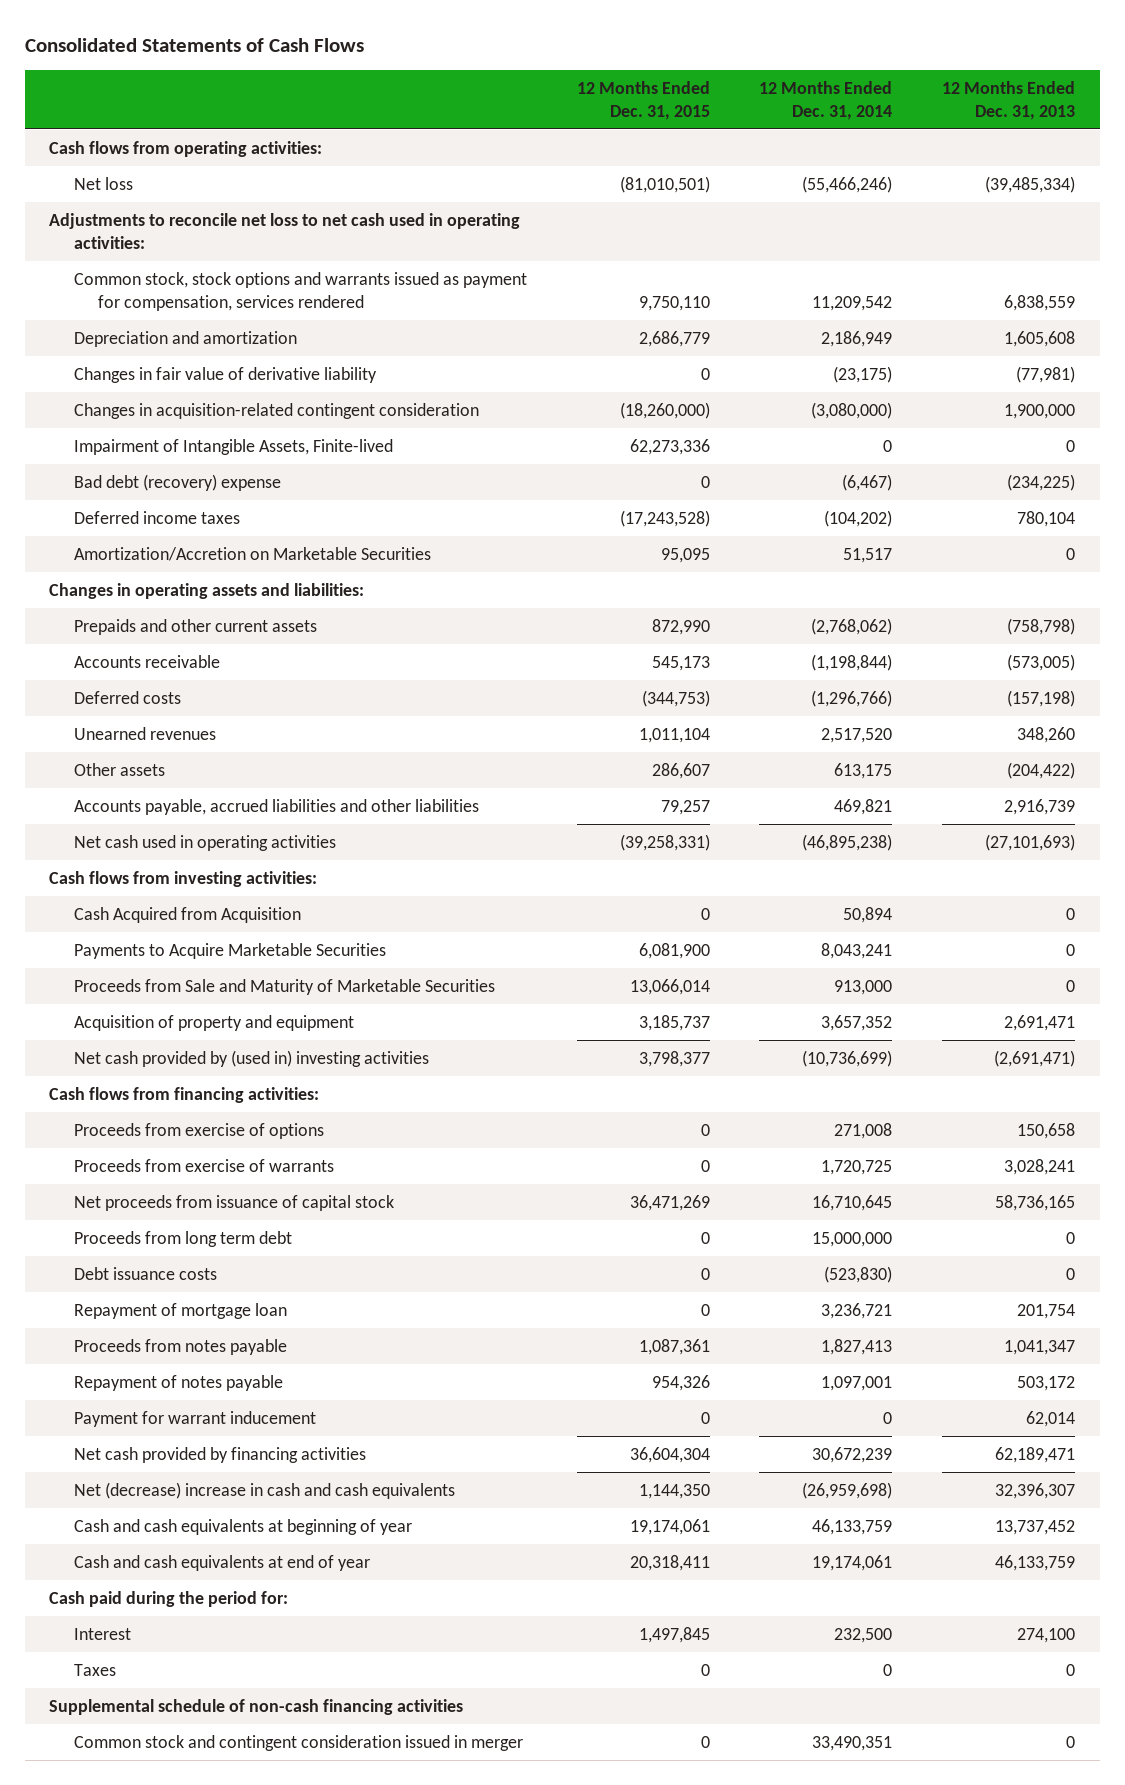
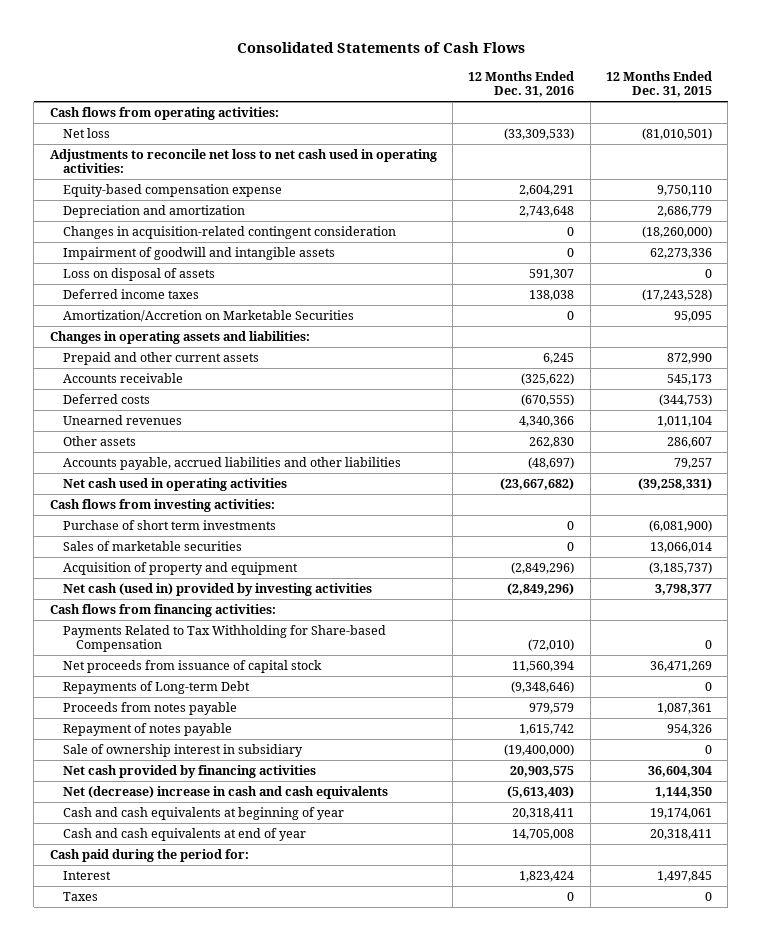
[759,80,893,120] 12 Months Ended Dec. 31, 2014 -> none
[942,80,1076,120] 12 Months Ended Dec. 31, 2013 -> none
none -> [468,70,575,98] 12 Months Ended Dec. 31, 2016
[73,271,527,311] Common stock, stock options and warrants issued as payment for compensation, services rendered -> [62,183,282,197] Equity-based compensation expense
[73,366,377,383] Changes in fair value of derivative liability -> none
[73,473,281,491] Bad debt (recovery) expense -> none
[73,438,393,455] Impairment of Intangible Assets, Finite-lived -> [62,246,335,260] Impairment of goodwill and intangible assets
none -> [62,267,215,281] Loss on disposal of assets
[73,618,317,635] Prepaids and other current assets -> [62,351,259,365] Prepaid and other current assets
[73,906,301,923] Cash Acquired from Acquisition -> none
[73,942,386,959] Payments to Acquire Marketable Securities -> none
none -> [62,519,276,530] Purchase of short term investments
[73,978,495,995] Proceeds from Sale and Maturity of Marketable Securities -> [62,540,242,551] Sales of marketable securities
[638,1014,710,1031] 3,185,737 -> [648,561,712,574] (3,185,737)
[73,1049,429,1067] Net cash provided by (used in) investing activities -> [62,582,372,596] Net cash (used in) provided by investing activities
[73,1122,324,1139] Proceeds from exercise of options -> none
[73,1158,334,1172] Proceeds from exercise of warrants -> none
none -> [62,624,386,653] Payments Related to Tax Withholding for Share-based Compensation
[73,1230,292,1247] Proceeds from long term debt -> none
[73,1266,217,1280] Debt issuance costs -> none
[73,1302,287,1319] Repayment of mortgage loan -> none
none -> [62,680,250,694] Repayments of Long-term Debt
[73,1410,316,1427] Payment for warrant inducement -> [62,743,303,757] Sale of ownership interest in subsidiary
[49,1698,464,1715] Supplemental schedule of non-cash financing activities -> none
[73,1734,523,1751] Common stock and contingent consideration issued in merger -> none

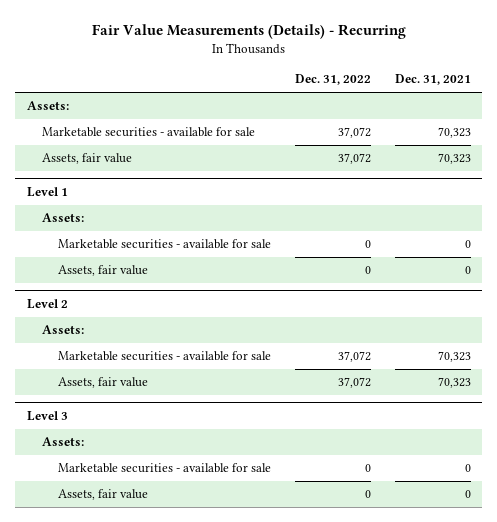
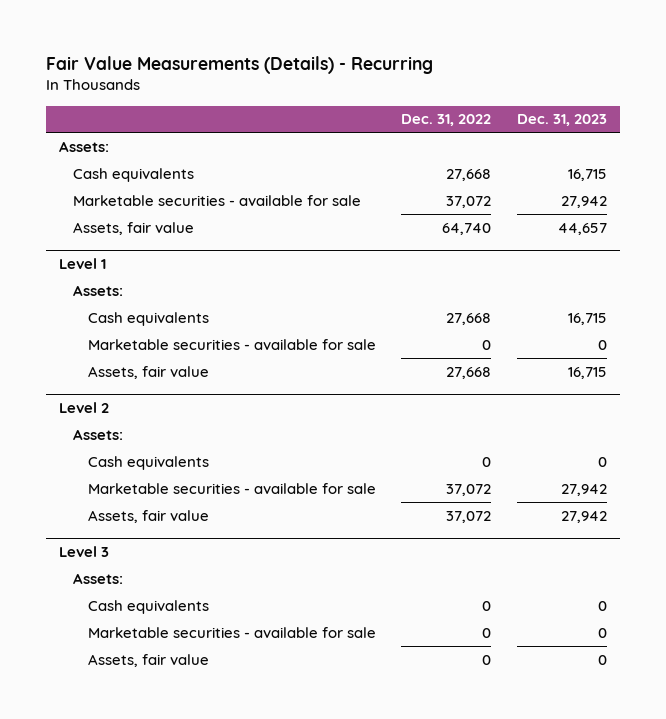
[394,74,471,86] Dec. 31, 2021 -> none
none -> [516,114,607,127] Dec. 31, 2023
none -> [73,167,195,182] Cash equivalents
[337,153,371,165] 37,072 -> [442,222,492,235] 64,740
none -> [87,311,209,326] Cash equivalents
[364,266,371,275] 0 -> [446,366,492,379] 27,668
none -> [87,455,209,470] Cash equivalents
none -> [87,599,209,614] Cash equivalents

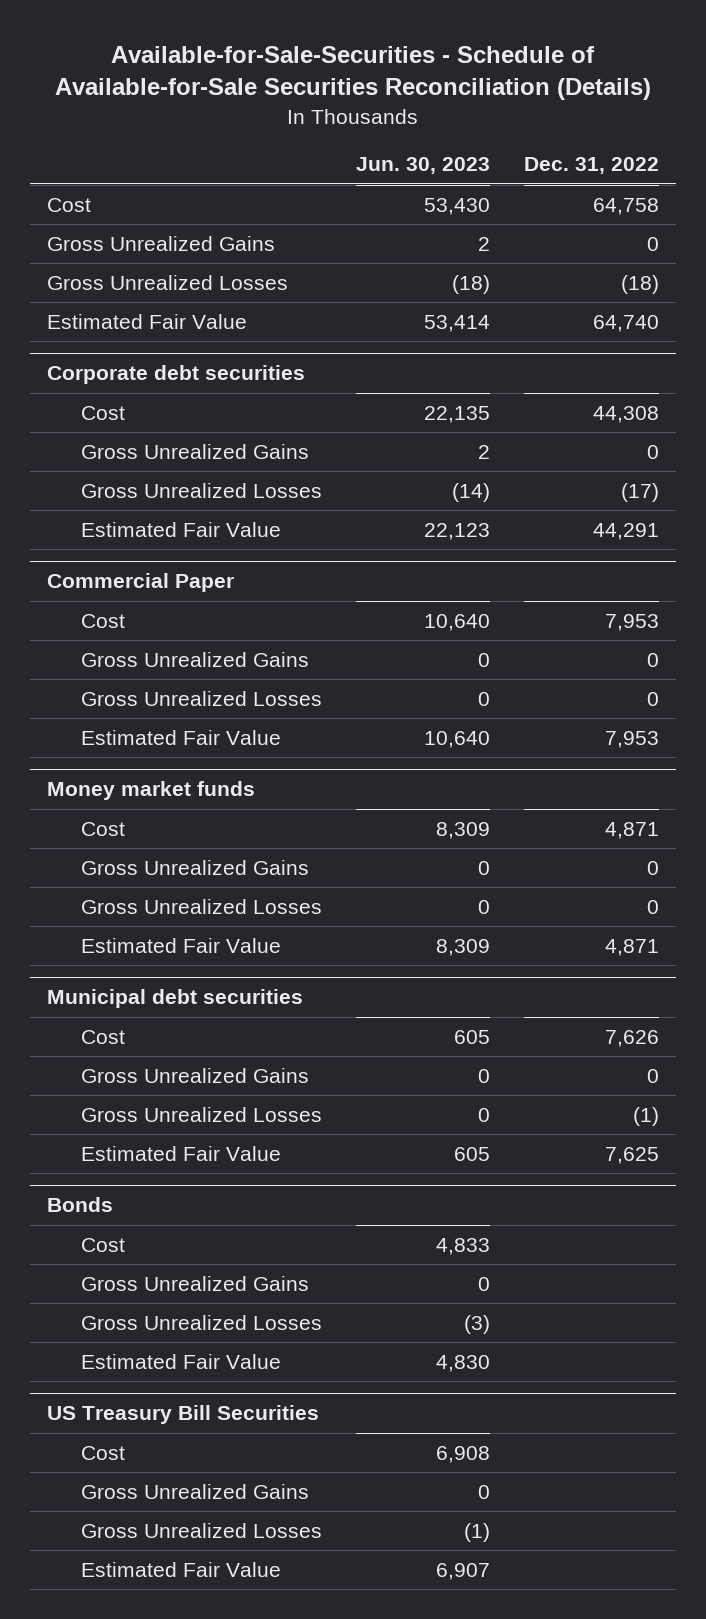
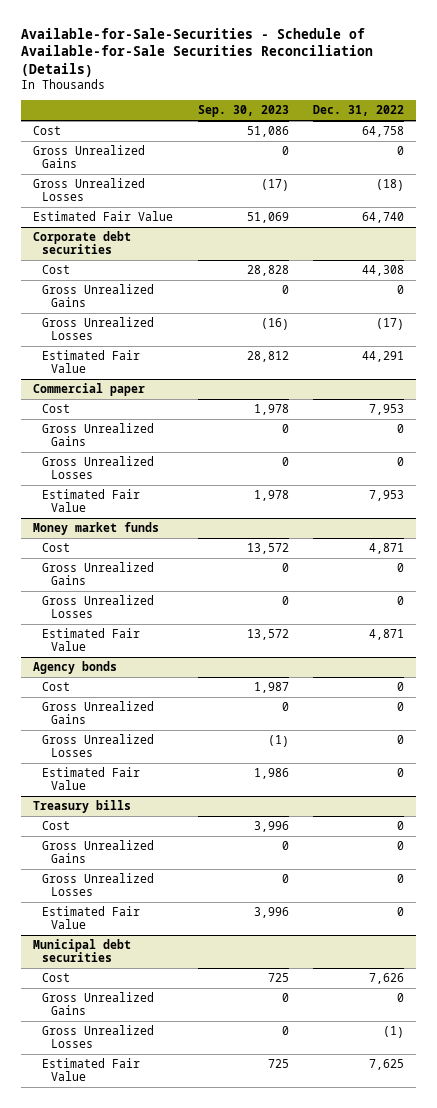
[355,157,490,175] Jun. 30, 2023 -> none
none -> [197,105,289,118] Sep. 30, 2023
[47,573,235,593] Commercial Paper -> [33,383,146,397] Commercial paper
none -> [33,661,118,675] Agency bonds
none -> [42,682,71,692] Cost
none -> [42,701,155,725] Gross Unrealized Gains
none -> [42,734,155,758] Gross Unrealized Losses
none -> [42,767,141,791] Estimated Fair Value
none -> [33,800,132,814] Treasury bills
none -> [42,821,71,831] Cost
none -> [42,840,155,864] Gross Unrealized Gains
none -> [42,873,155,897] Gross Unrealized Losses
none -> [42,906,141,930] Estimated Fair Value
[47,1197,114,1213] Bonds -> none
[80,1237,125,1252] Cost -> none
[80,1275,309,1291] Gross Unrealized Gains -> none
[80,1314,322,1330] Gross Unrealized Losses -> none
[80,1353,281,1369] Estimated Fair Value -> none
[47,1405,320,1425] US Treasury Bill Securities -> none
[80,1445,125,1460] Cost -> none
[80,1483,309,1499] Gross Unrealized Gains -> none
[80,1522,322,1538] Gross Unrealized Losses -> none
[80,1561,281,1577] Estimated Fair Value -> none

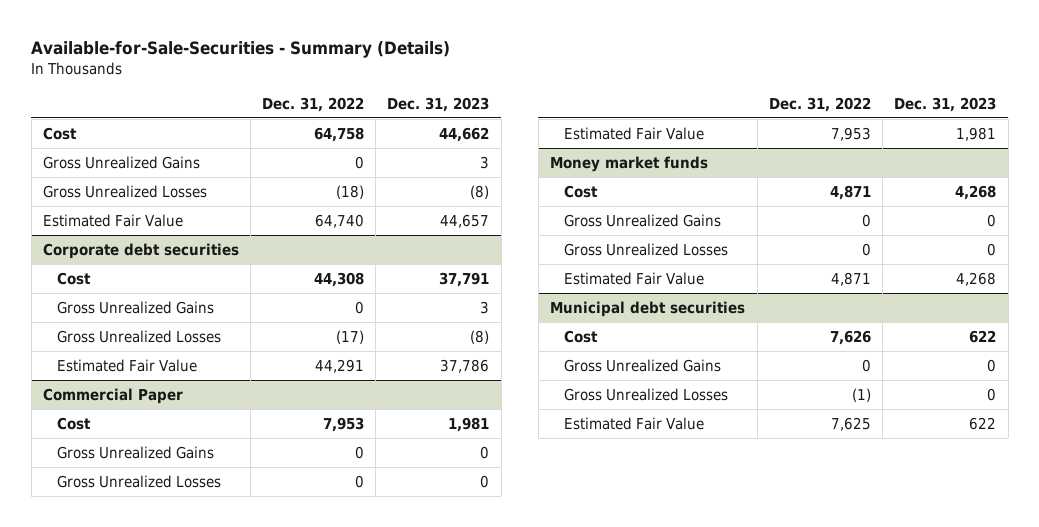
[20,27,373,77] Available-for-Sale-Securities - Schedule of Available-for-Sale Securities Reconciliation (Details) -> [31,41,451,59] Available-for-Sale-Securities - Summary (Details)
[197,105,289,118] Sep. 30, 2023 -> none
none -> [387,96,490,112] Dec. 31, 2023
[33,383,146,397] Commercial paper -> [42,387,183,404] Commercial Paper
[33,661,118,675] Agency bonds -> none
[42,682,71,692] Cost -> none
[42,701,155,725] Gross Unrealized Gains -> none
[42,734,155,758] Gross Unrealized Losses -> none
[42,767,141,791] Estimated Fair Value -> none
[33,800,132,814] Treasury bills -> none
[42,821,71,831] Cost -> none
[42,840,155,864] Gross Unrealized Gains -> none
[42,873,155,897] Gross Unrealized Losses -> none
[42,906,141,930] Estimated Fair Value -> none

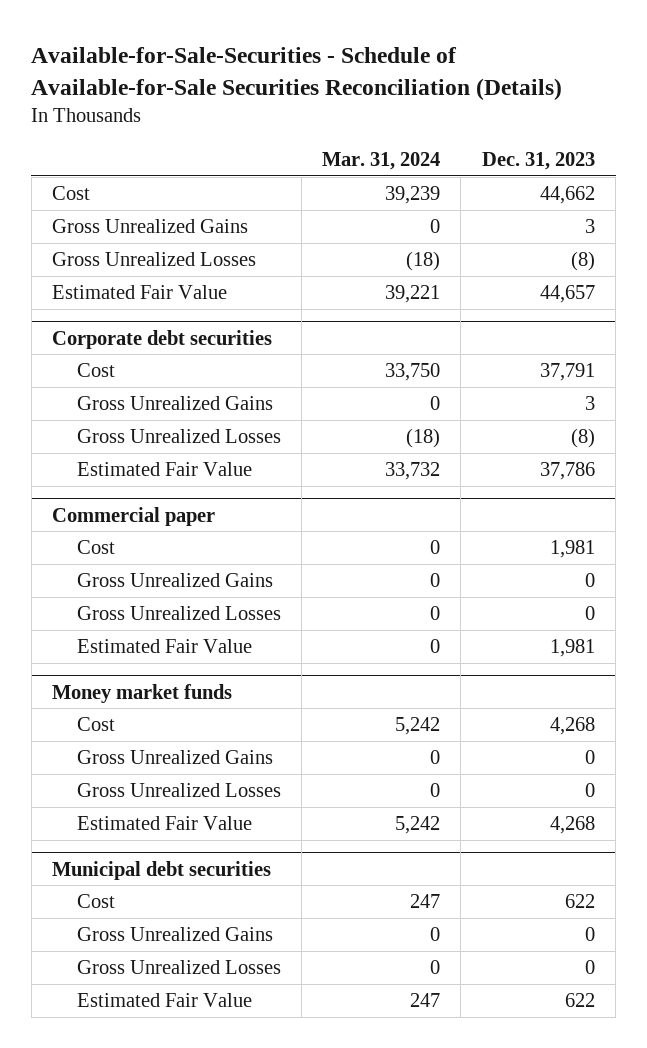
[31,41,451,59] Available-for-Sale-Securities - Summary (Details) -> [31,46,563,100] Available-for-Sale-Securities - Schedule of Available-for-Sale Securities Reconciliation (Details)
[262,96,365,112] Dec. 31, 2022 -> none
none -> [322,151,441,170] Mar. 31, 2024
[42,387,183,404] Commercial Paper -> [51,506,215,526] Commercial paper

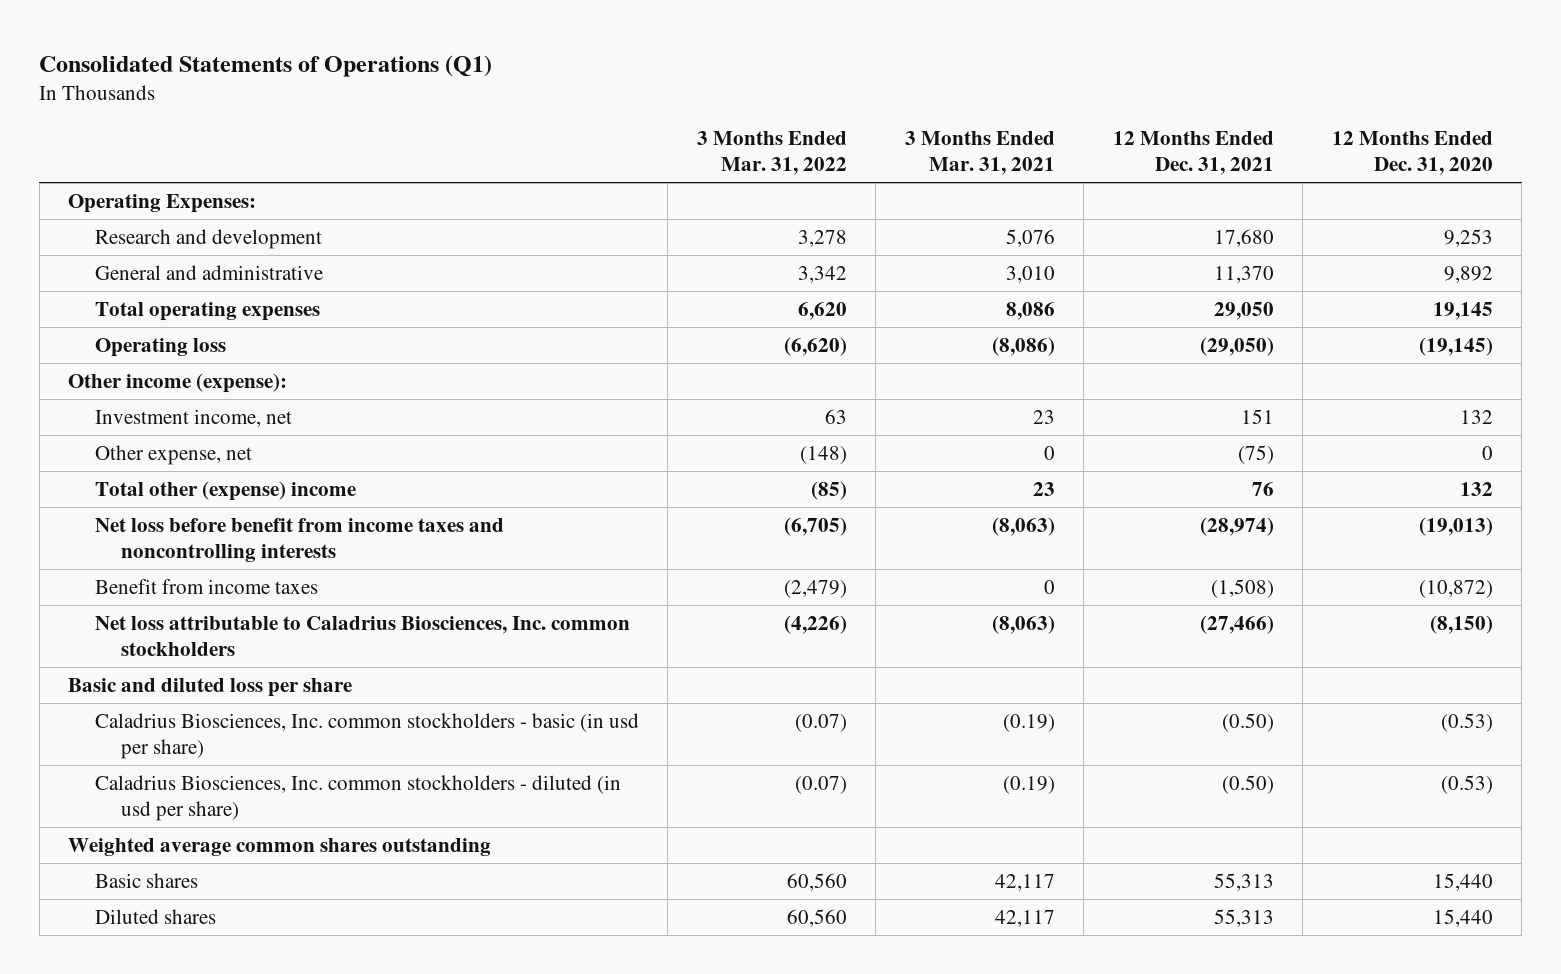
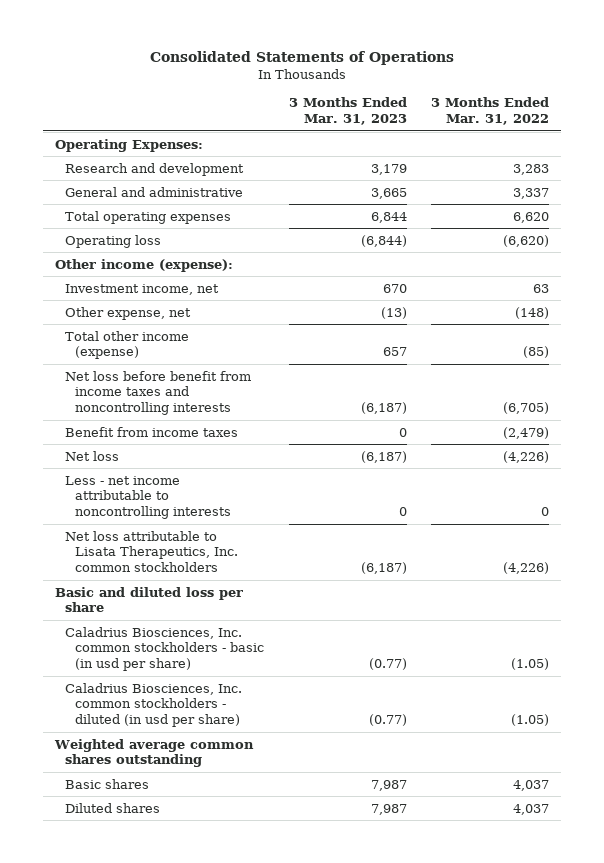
[39,54,493,77] Consolidated Statements of Operations (Q1) -> [149,50,454,65] Consolidated Statements of Operations
[904,131,1055,176] 3 Months Ended Mar. 31, 2021 -> none
[1112,131,1274,176] 12 Months Ended Dec. 31, 2021 -> none
[1331,131,1493,176] 12 Months Ended Dec. 31, 2020 -> none
none -> [288,97,407,126] 3 Months Ended Mar. 31, 2023
[797,229,847,247] 3,278 -> [512,163,549,175] 3,283
[797,265,847,283] 3,342 -> [512,187,549,199] 3,337
[94,480,356,501] Total other (expense) income -> [65,330,190,360] Total other income (expense)
none -> [65,450,120,461] Net loss
none -> [65,475,232,520] Less - net income attributable to noncontrolling interests
[94,615,630,656] Net loss attributable to Caladrius Biosciences, Inc. common stockholders -> [65,530,239,573] Net loss attributable to Lisata Therapeutics, Inc. common stockholders
[794,713,847,732] (0.07) -> [510,658,549,671] (1.05)
[794,775,847,794] (0.07) -> [510,714,549,727] (1.05)
[786,872,847,891] 60,560 -> [512,779,549,791] 4,037
[786,908,847,927] 60,560 -> [512,803,549,815] 4,037

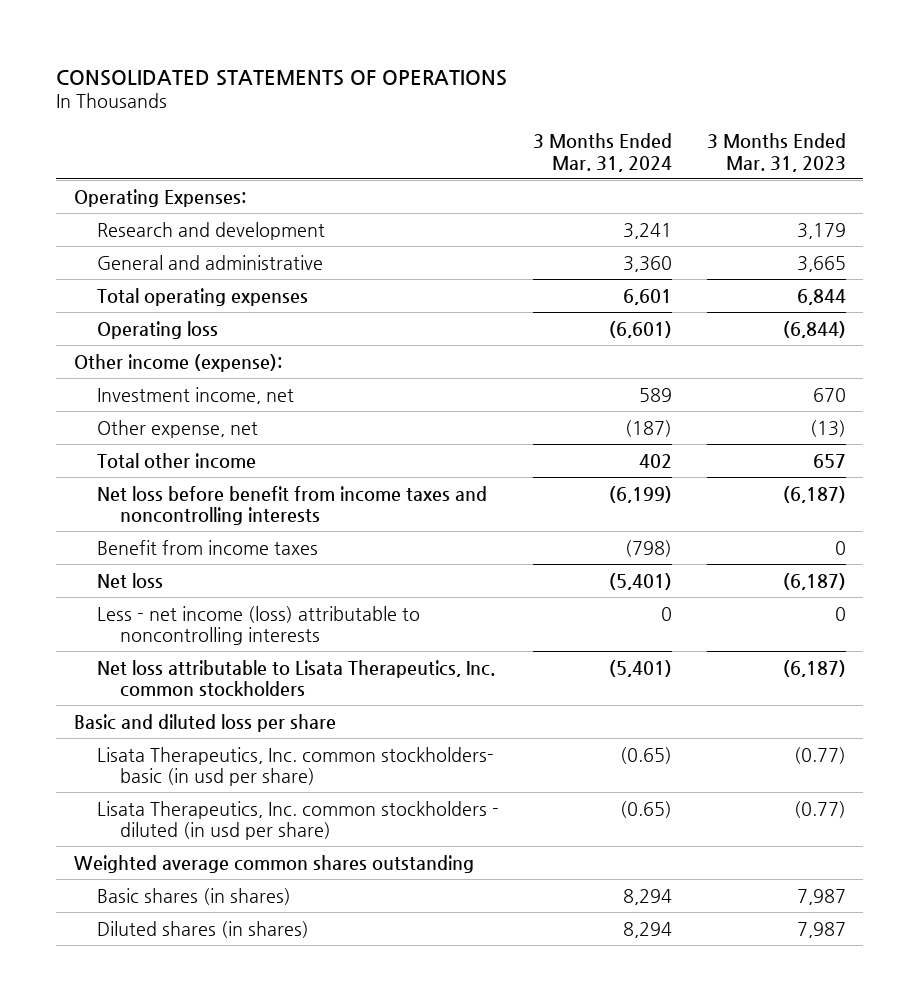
[149,50,454,65] Consolidated Statements of Operations -> [56,69,508,86] CONSOLIDATED STATEMENTS OF OPERATIONS
[430,97,549,126] 3 Months Ended Mar. 31, 2022 -> none
none -> [533,132,673,172] 3 Months Ended Mar. 31, 2024
[65,330,190,360] Total other income (expense) -> [96,452,256,469] Total other income
[65,475,232,520] Less - net income attributable to noncontrolling interests -> [96,605,420,646] Less - net income (loss) attributable to noncontrolling interests
[65,626,265,672] Caladrius Biosciences, Inc. common stockholders - basic (in usd per share) -> [96,746,494,787] Lisata Therapeutics, Inc. common stockholders- basic (in usd per share)
[65,682,243,728] Caladrius Biosciences, Inc. common stockholders - diluted (in usd per share) -> [96,800,499,841] Lisata Therapeutics, Inc. common stockholders - diluted (in usd per share)
[65,778,150,789] Basic shares -> [96,887,291,905] Basic shares (in shares)
[65,802,161,813] Diluted shares -> [96,920,309,938] Diluted shares (in shares)

